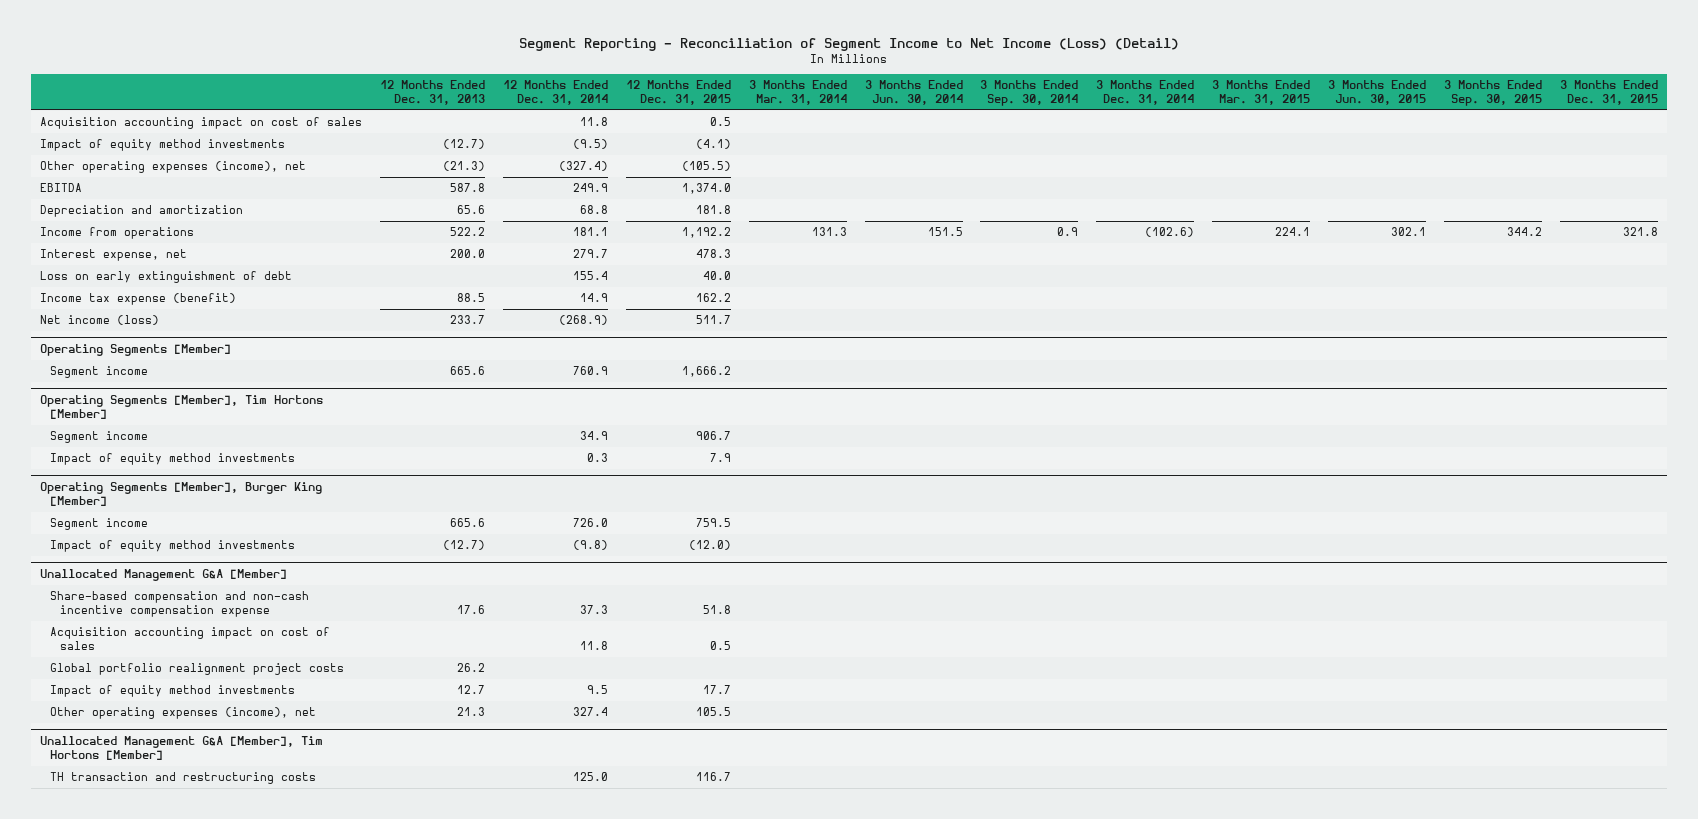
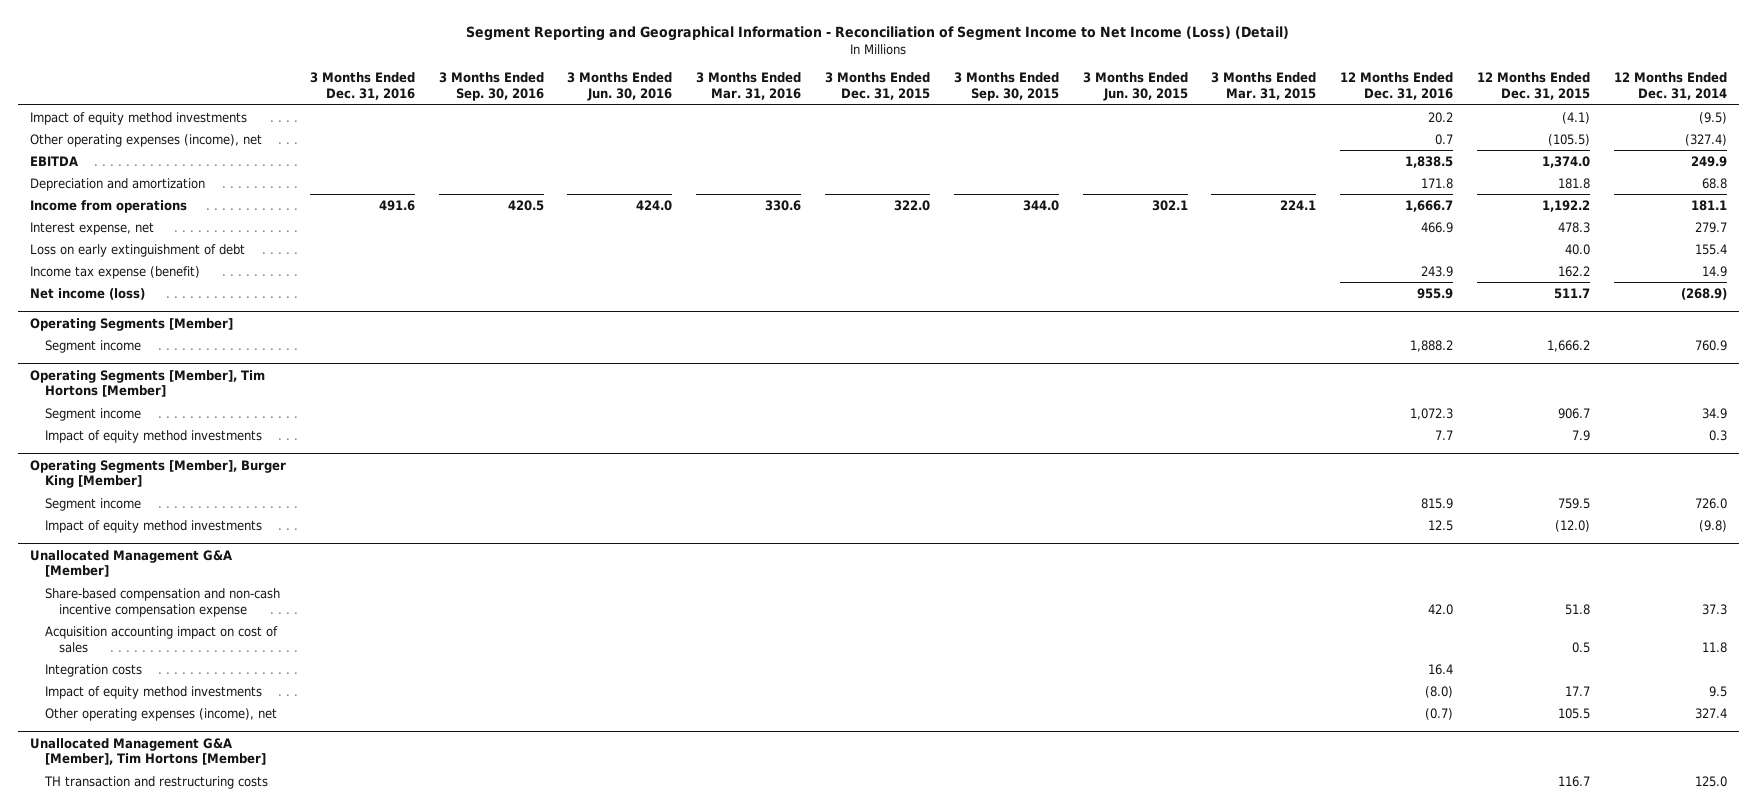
[519,38,1180,53] Segment Reporting - Reconciliation of Segment Income to Net Income (Loss) (Detail) -> [466,26,1290,42] Segment Reporting and Geographical Information - Reconciliation of Segment Income to Net Income (Loss) (Detail)
[379,80,485,105] 12 Months Ended Dec. 31, 2013 -> none
[748,80,847,105] 3 Months Ended Mar. 31, 2014 -> none
[864,80,963,105] 3 Months Ended Jun. 30, 2014 -> none
[980,80,1079,106] 3 Months Ended Sep. 30, 2014 -> none
[1096,80,1195,105] 3 Months Ended Dec. 31, 2014 -> none
none -> [309,71,415,100] 3 Months Ended Dec. 31, 2016
none -> [438,71,544,101] 3 Months Ended Sep. 30, 2016
none -> [567,71,673,101] 3 Months Ended Jun. 30, 2016
none -> [696,71,802,100] 3 Months Ended Mar. 31, 2016
none -> [1340,71,1454,100] 12 Months Ended Dec. 31, 2016
[39,117,362,130] Acquisition accounting impact on cost of sales -> none
[1507,227,1543,237] 344.2 -> [1022,199,1059,211] 344.0
[1623,227,1659,237] 321.8 -> [894,199,931,211] 322.0
[49,663,344,676] Global portfolio realignment project costs -> none
none -> [44,663,142,677] Integration costs

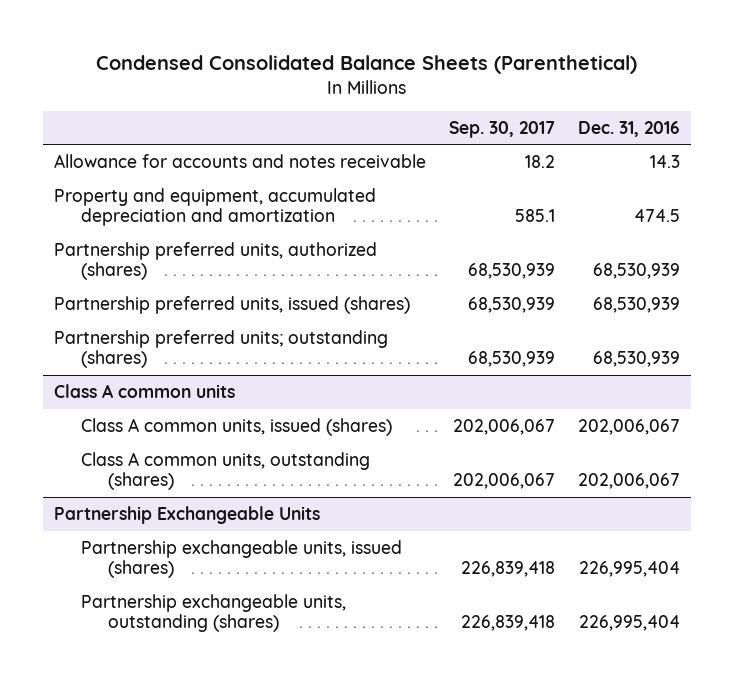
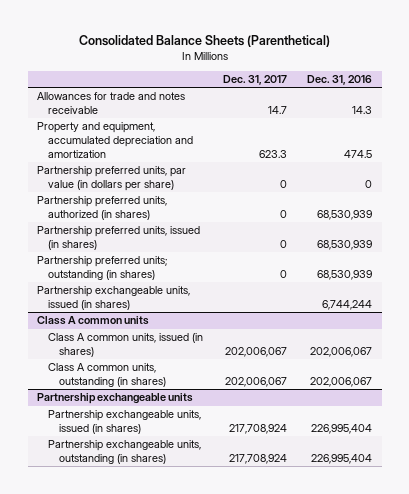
[96,55,638,75] Condensed Consolidated Balance Sheets (Parenthetical) -> [78,34,330,47] Consolidated Balance Sheets (Parenthetical)
[449,120,556,138] Sep. 30, 2017 -> none
none -> [223,75,288,86] Dec. 31, 2017
[54,153,427,168] Allowance for accounts and notes receivable -> [37,92,186,115] Allowances for trade and notes receivable
none -> [37,166,187,192] Partnership preferred units, par value (in dollars per share)
[54,241,378,280] Partnership preferred units, authorized (shares) -> [37,196,168,221] Partnership preferred units, authorized (in shares)
[54,295,411,314] Partnership preferred units, issued (shares) -> [37,226,201,251] Partnership preferred units, issued (in shares)
[54,329,389,368] Partnership preferred units; outstanding (shares) -> [37,256,168,281] Partnership preferred units; outstanding (in shares)
none -> [37,286,191,311] Partnership exchangeable units, issued (in shares)
[81,417,393,436] Class A common units, issued (shares) -> [48,333,204,358] Class A common units, issued (in shares)
[81,451,371,490] Class A common units, outstanding (shares) -> [48,363,167,388] Class A common units, outstanding (in shares)
[54,505,321,524] Partnership Exchangeable Units -> [37,393,194,405] Partnership exchangeable units
[81,539,403,578] Partnership exchangeable units, issued (shares) -> [48,410,202,435] Partnership exchangeable units, issued (in shares)
[81,593,347,632] Partnership exchangeable units, outstanding (shares) -> [48,440,202,465] Partnership exchangeable units, outstanding (in shares)

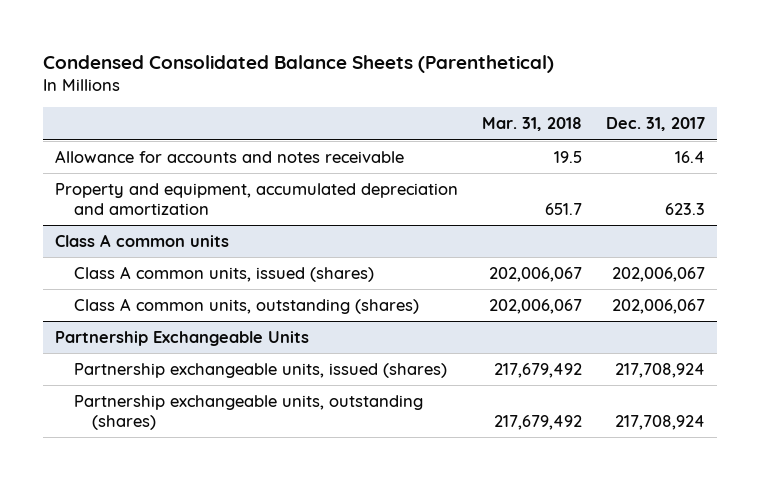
[78,34,330,47] Consolidated Balance Sheets (Parenthetical) -> [43,54,555,73] Condensed Consolidated Balance Sheets (Parenthetical)
[306,75,372,86] Dec. 31, 2016 -> none
none -> [481,117,582,132] Mar. 31, 2018
[37,92,186,115] Allowances for trade and notes receivable -> [54,149,404,163] Allowance for accounts and notes receivable
[268,106,288,115] 14.7 -> [674,150,705,163] 16.4
[37,166,187,192] Partnership preferred units, par value (in dollars per share) -> none
[37,196,168,221] Partnership preferred units, authorized (in shares) -> none
[37,226,201,251] Partnership preferred units, issued (in shares) -> none
[37,256,168,281] Partnership preferred units; outstanding (in shares) -> none
[37,286,191,311] Partnership exchangeable units, issued (in shares) -> none
[48,333,204,358] Class A common units, issued (in shares) -> [73,265,374,282] Class A common units, issued (shares)
[48,363,167,388] Class A common units, outstanding (in shares) -> [73,297,419,314] Class A common units, outstanding (shares)
[37,393,194,405] Partnership exchangeable units -> [54,330,309,346] Partnership Exchangeable Units
[48,410,202,435] Partnership exchangeable units, issued (in shares) -> [73,362,447,378] Partnership exchangeable units, issued (shares)
[48,440,202,465] Partnership exchangeable units, outstanding (in shares) -> [73,394,423,430] Partnership exchangeable units, outstanding (shares)

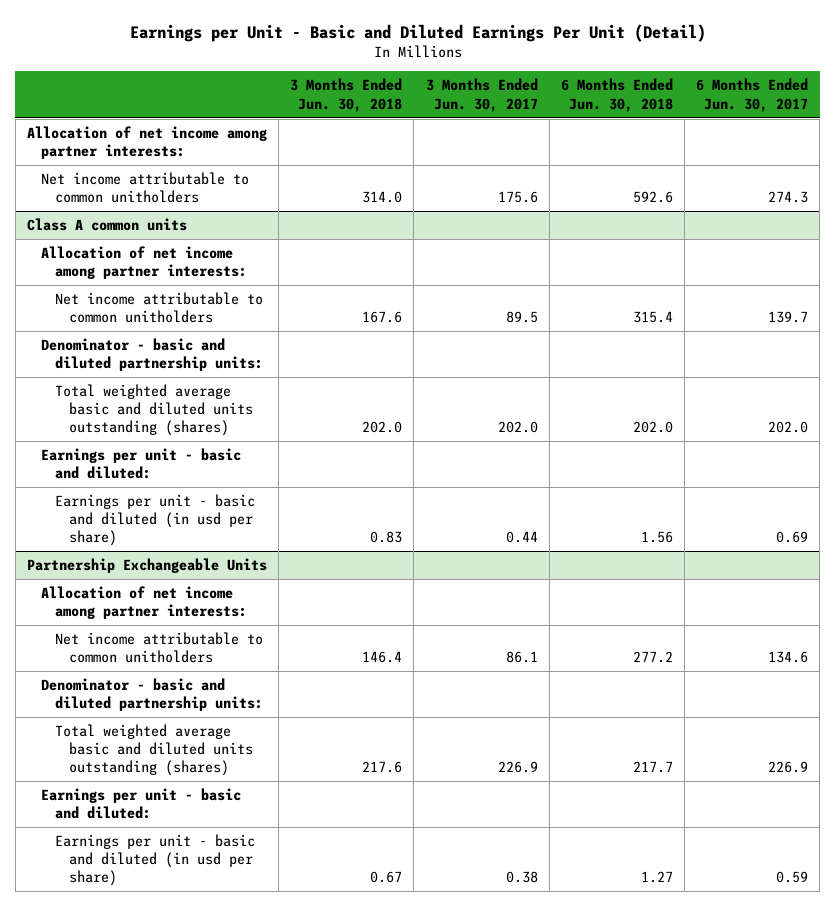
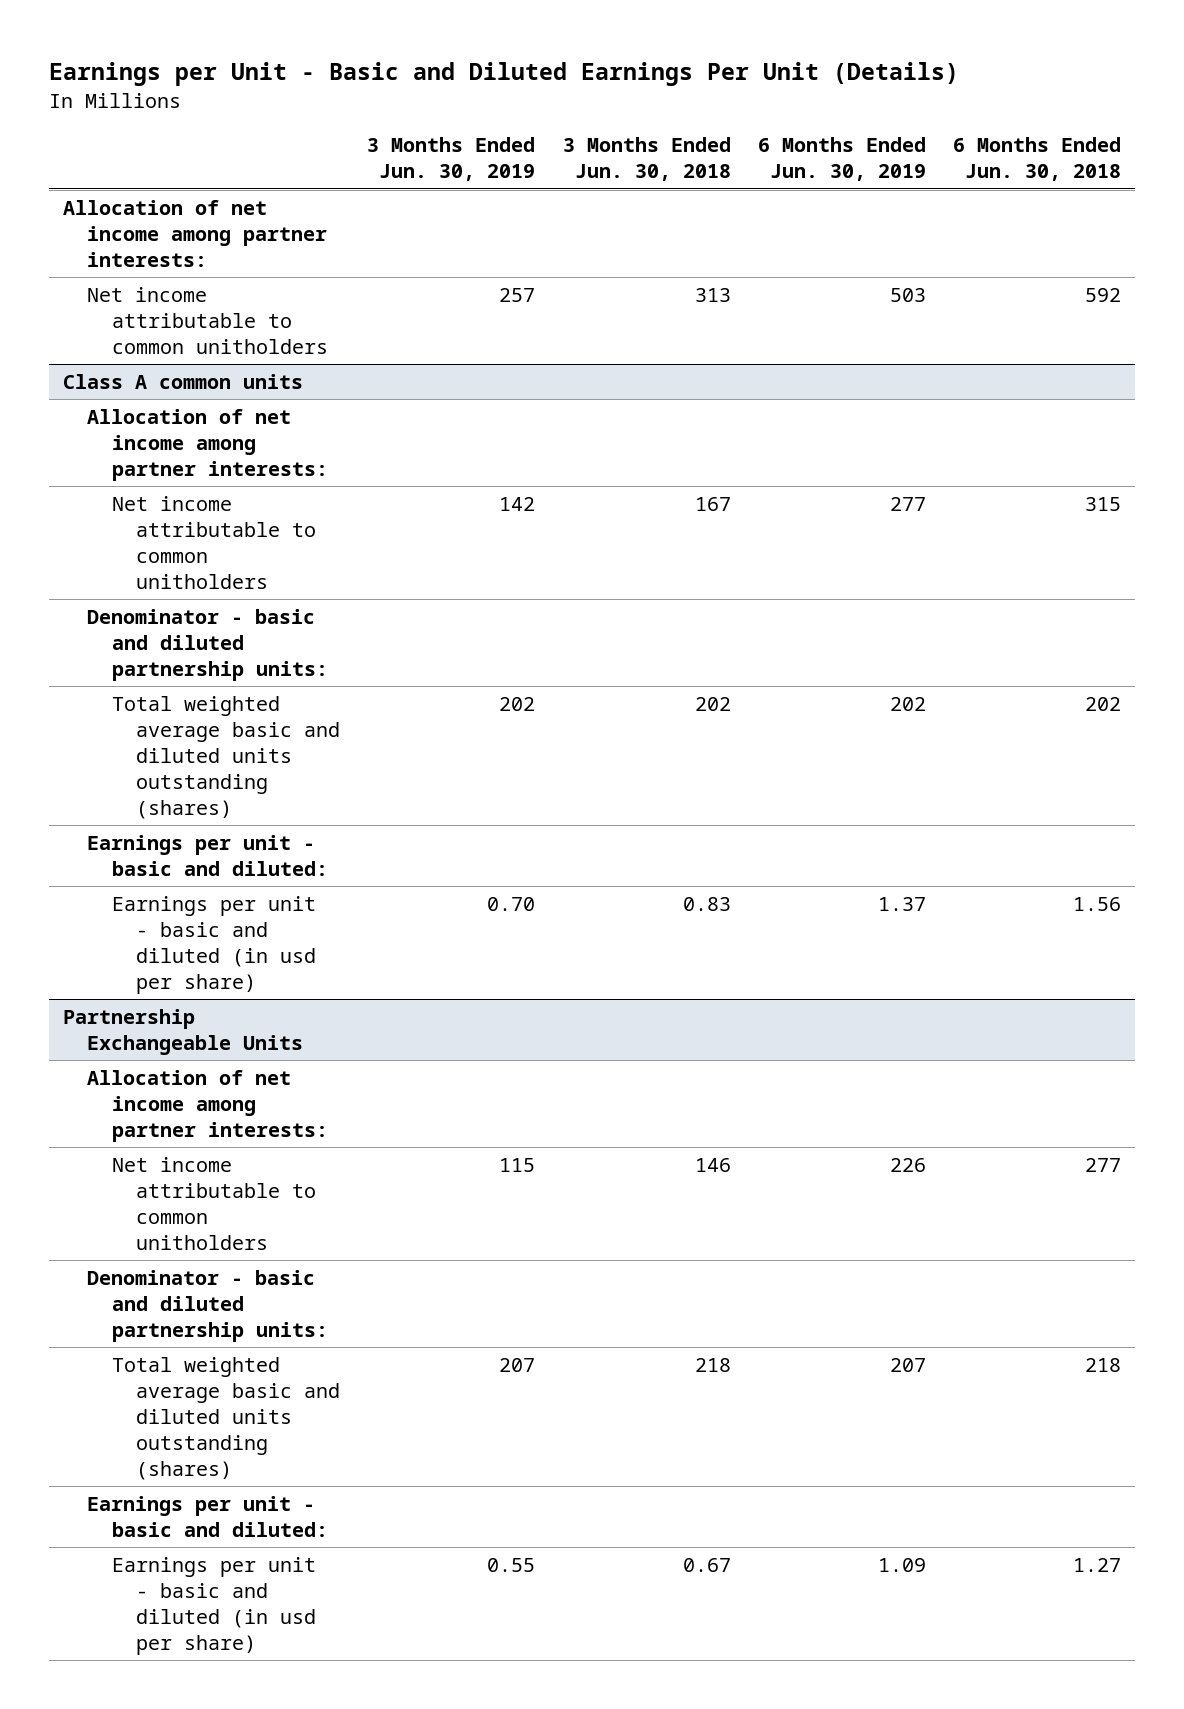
[129,23,706,42] Earnings per Unit - Basic and Diluted Earnings Per Unit (Detail) -> [49,62,960,87] Earnings per Unit - Basic and Diluted Earnings Per Unit (Details)
[425,78,538,112] 3 Months Ended Jun. 30, 2017 -> none
[696,78,809,112] 6 Months Ended Jun. 30, 2017 -> none
none -> [367,137,536,182] 3 Months Ended Jun. 30, 2019
none -> [757,137,926,182] 6 Months Ended Jun. 30, 2019
[362,191,403,204] 314.0 -> [694,287,731,302] 313
[632,191,673,204] 592.6 -> [1085,287,1122,302] 592
[362,311,403,324] 167.6 -> [694,496,731,511] 167
[632,311,673,324] 315.4 -> [1085,496,1122,511] 315
[362,421,403,434] 202.0 -> [694,696,731,711] 202
[632,421,673,434] 202.0 -> [1085,696,1122,711] 202
[362,651,403,664] 146.4 -> [694,1157,731,1172] 146
[632,651,673,664] 277.2 -> [1085,1157,1122,1172] 277
[362,761,403,774] 217.6 -> [694,1357,731,1372] 218
[632,761,673,774] 217.7 -> [1085,1357,1122,1372] 218

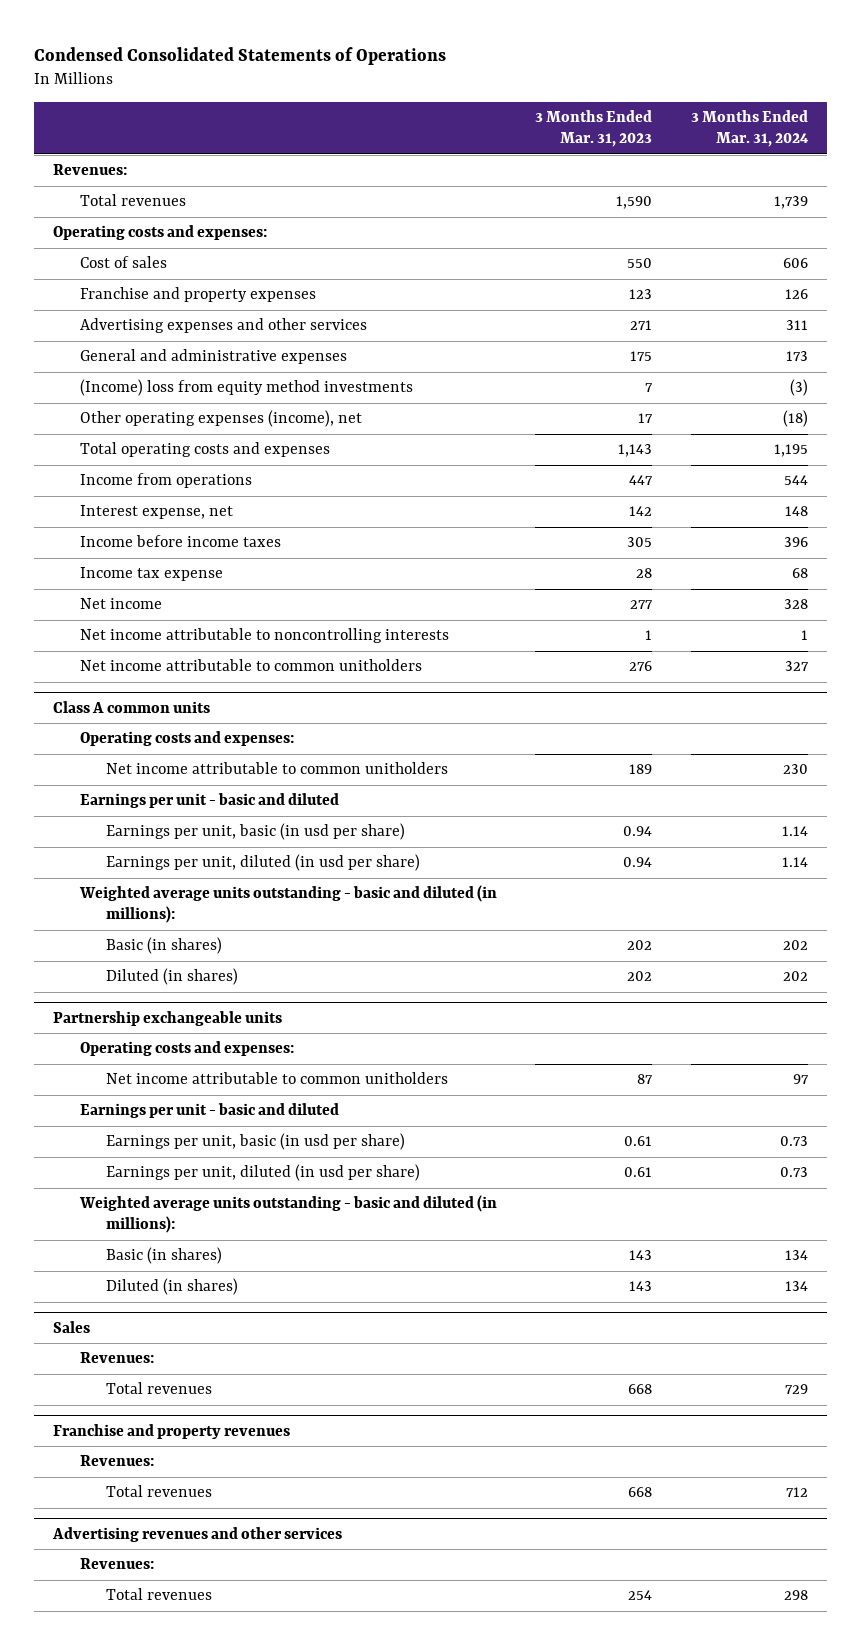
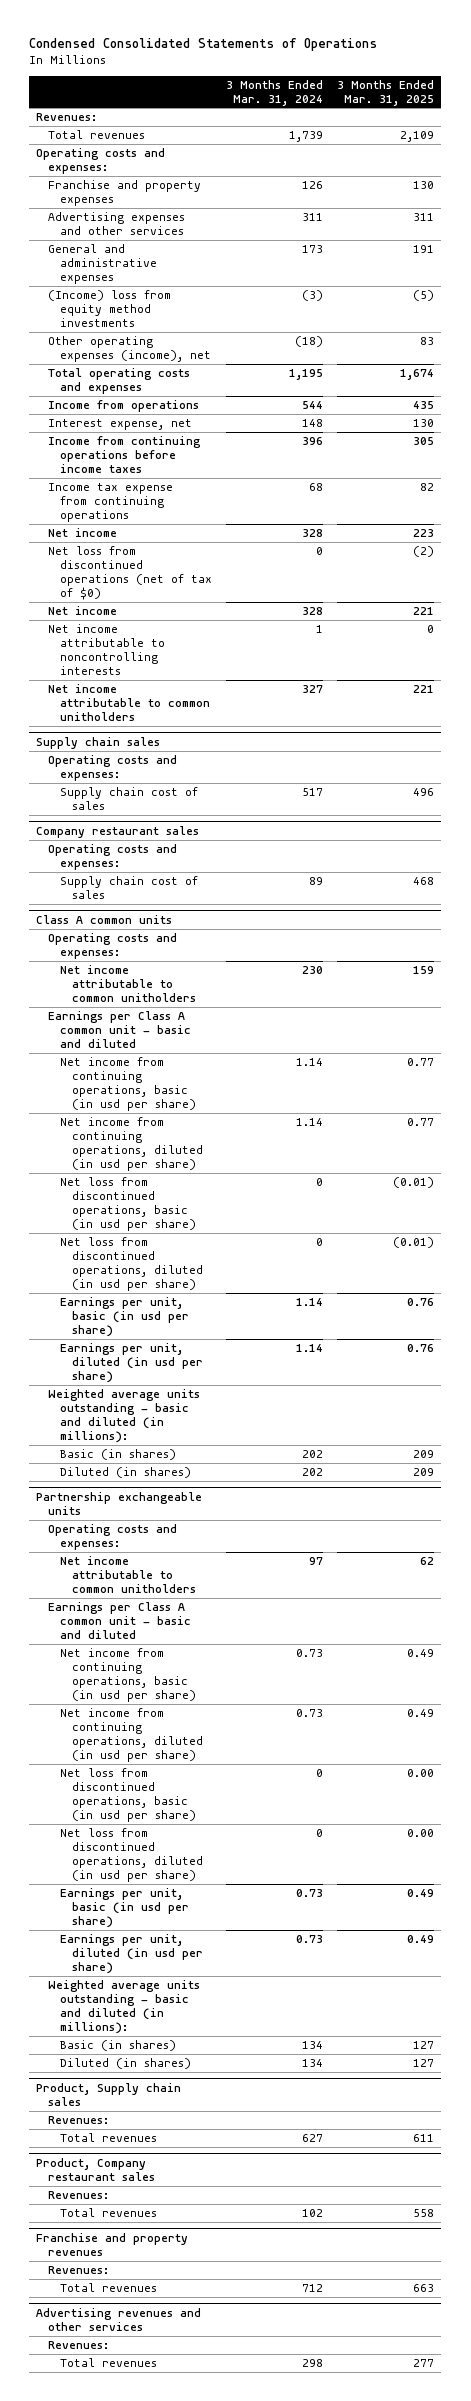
[535,110,653,148] 3 Months Ended Mar. 31, 2023 -> none
none -> [337,79,435,106] 3 Months Ended Mar. 31, 2025
[79,256,167,269] Cost of sales -> none
[79,535,281,548] Income before income taxes -> [48,435,202,473] Income from continuing operations before income taxes
[79,567,223,582] Income tax expense -> [48,482,174,522] Income tax expense from continuing operations
none -> [48,545,212,600] Net loss from discontinued operations (net of tax of $0)
none -> [48,605,118,615] Net income
none -> [36,736,161,749] Supply chain sales
none -> [48,754,178,781] Operating costs and expenses:
none -> [59,786,198,810] Supply chain cost of sales
none -> [36,825,200,838] Company restaurant sales
none -> [48,843,178,870] Operating costs and expenses:
none -> [59,875,198,899] Supply chain cost of sales
[79,793,339,809] Earnings per unit - basic and diluted -> [48,1010,191,1048] Earnings per Class A common unit - basic and diluted
none -> [59,1056,196,1111] Net income from continuing operations, basic (in usd per share)
none -> [59,1116,203,1171] Net income from continuing operations, diluted (in usd per share)
none -> [59,1176,196,1231] Net loss from discontinued operations, basic (in usd per share)
none -> [59,1236,203,1291] Net loss from discontinued operations, diluted (in usd per share)
[79,1103,339,1119] Earnings per unit - basic and diluted -> [48,1601,191,1639] Earnings per Class A common unit - basic and diluted
none -> [59,1647,196,1702] Net income from continuing operations, basic (in usd per share)
none -> [59,1707,203,1762] Net income from continuing operations, diluted (in usd per share)
none -> [59,1767,196,1822] Net loss from discontinued operations, basic (in usd per share)
none -> [59,1827,203,1882] Net loss from discontinued operations, diluted (in usd per share)
[53,1320,91,1333] Sales -> none
none -> [36,2082,182,2106] Product, Supply chain sales
[784,1384,808,1395] 729 -> [302,2133,324,2142] 627
none -> [36,2157,156,2181] Product, Company restaurant sales
none -> [48,2190,110,2199] Revenues:
none -> [59,2207,157,2217] Total revenues

